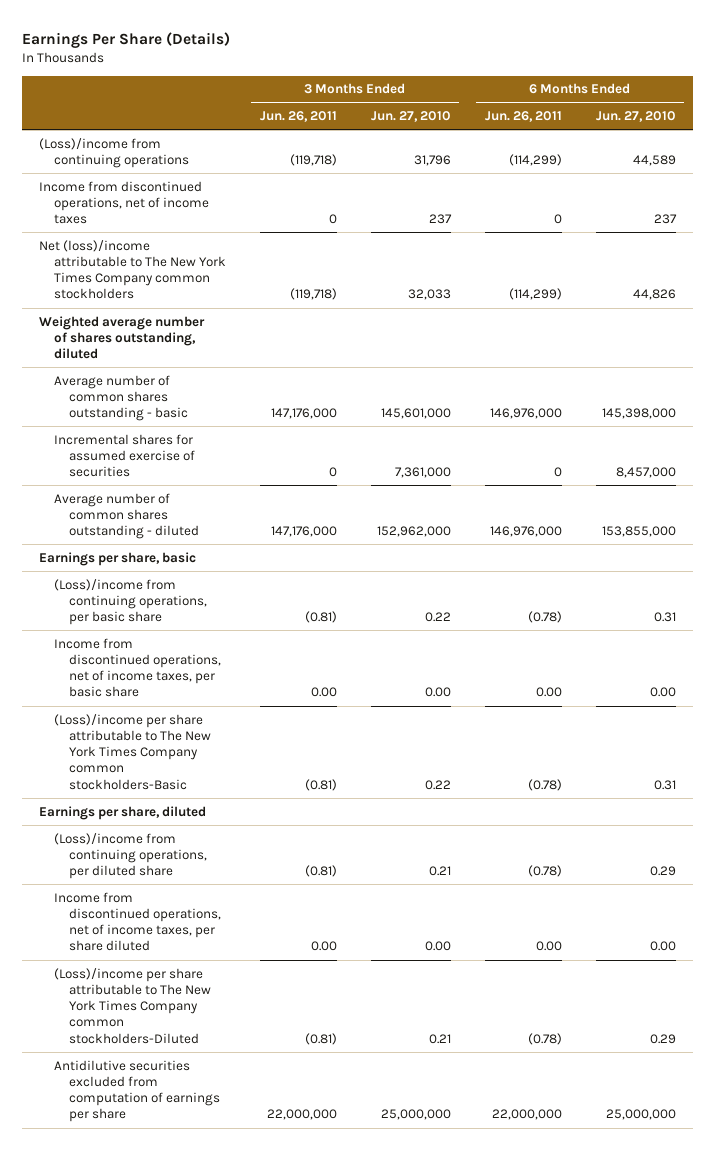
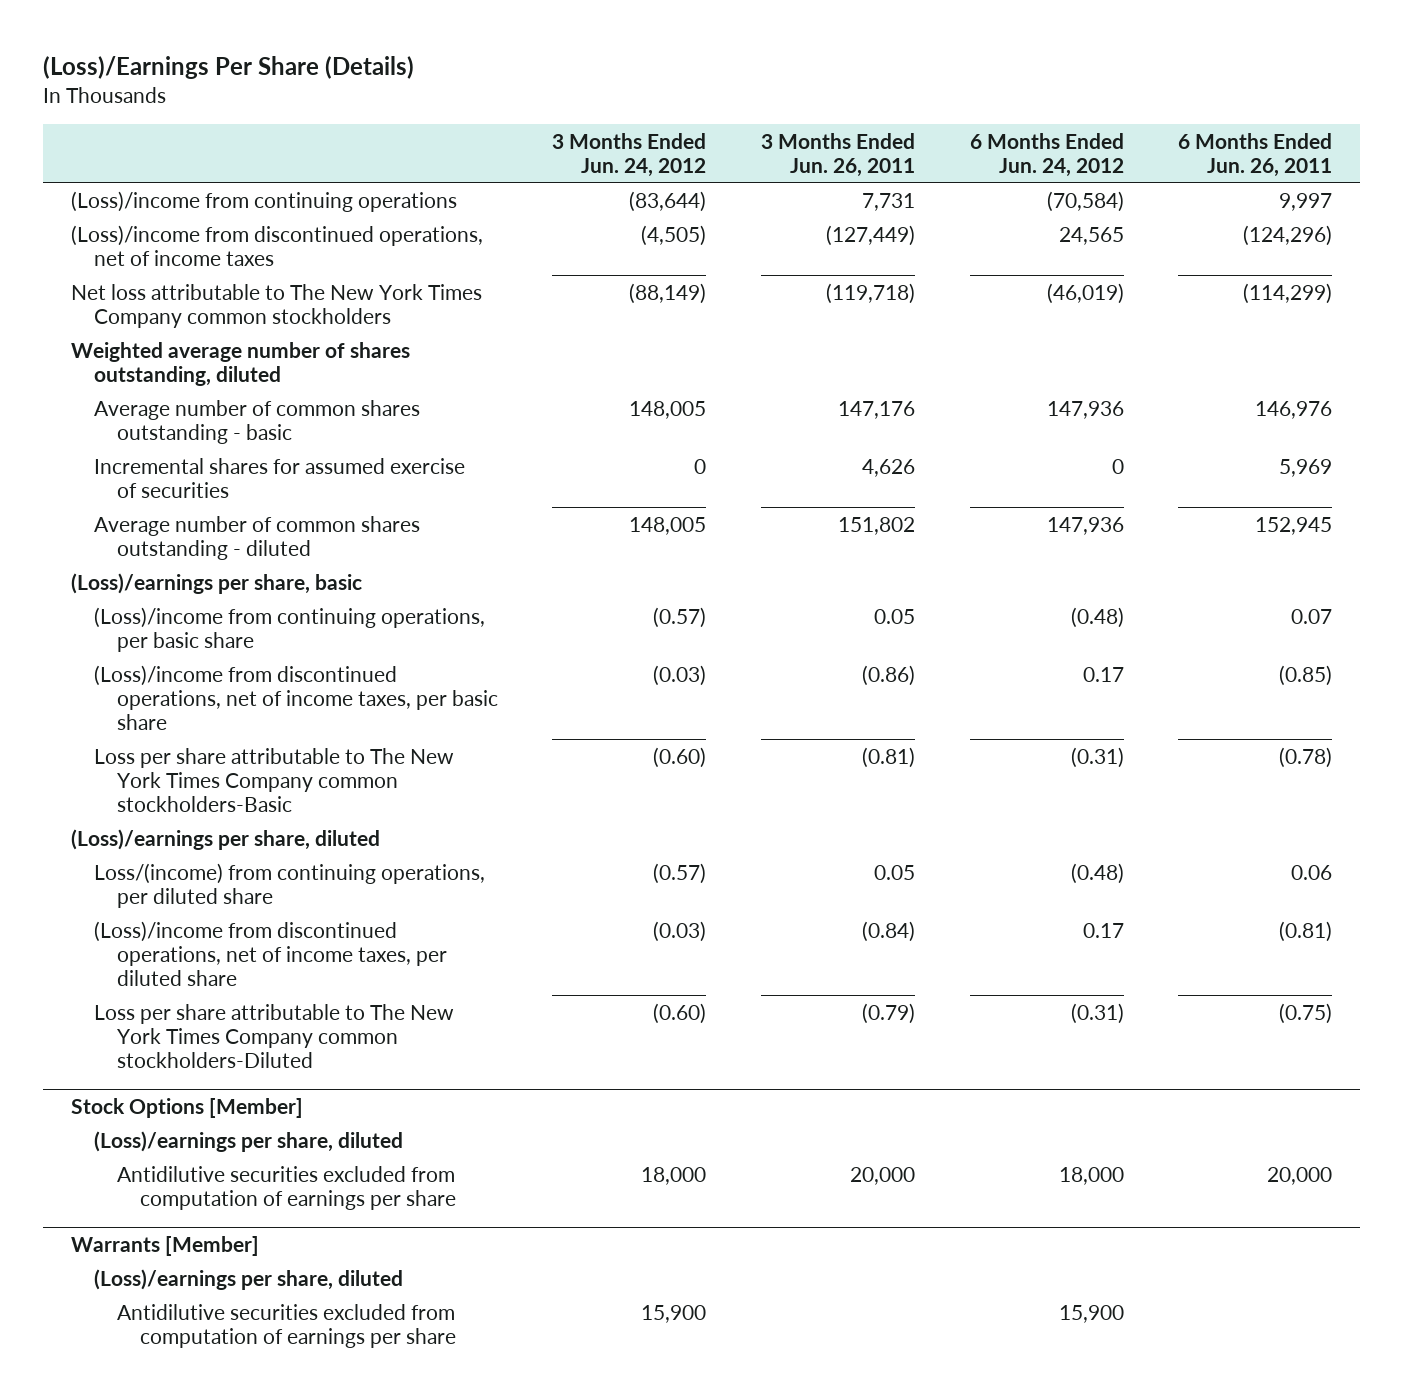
[22,31,231,48] Earnings Per Share (Details) -> [43,56,415,80] (Loss)/Earnings Per Share (Details)
[370,111,451,123] Jun. 27, 2010 -> none
[595,111,676,123] Jun. 27, 2010 -> none
none -> [552,132,707,177] 3 Months Ended Jun. 24, 2012
none -> [969,132,1124,177] 6 Months Ended Jun. 24, 2012
[289,153,337,166] (119,718) -> [862,192,916,211] 7,731
[508,153,562,166] (114,299) -> [1279,192,1333,211] 9,997
[39,180,210,225] Income from discontinued operations, net of income taxes -> [70,224,483,266] (Loss)/income from discontinued operations, net of income taxes
[328,214,337,225] 0 -> [826,224,916,246] (127,449)
[553,214,562,225] 0 -> [1243,224,1333,246] (124,296)
[39,239,227,300] Net (loss)/income attributable to The New York Times Company common stockholders -> [70,283,482,328] Net loss attributable to The New York Times Company common stockholders
[270,408,337,420] 147,176,000 -> [838,400,916,419] 147,176
[489,408,562,420] 146,976,000 -> [1255,400,1333,419] 146,976
[328,467,337,478] 0 -> [862,458,916,477] 4,626
[553,467,562,478] 0 -> [1279,458,1333,477] 5,969
[270,526,337,538] 147,176,000 -> [838,516,916,535] 151,802
[489,526,562,538] 146,976,000 -> [1255,516,1333,535] 152,945
[39,551,197,566] Earnings per share, basic -> [70,572,362,594] (Loss)/earnings per share, basic
[304,611,337,624] (0.81) -> [874,608,916,624] 0.05
[527,611,562,624] (0.78) -> [1291,608,1333,624] 0.07
[54,637,221,698] Income from discontinued operations, net of income taxes, per basic share -> [93,664,498,730] (Loss)/income from discontinued operations, net of income taxes, per basic share
[310,687,337,698] 0.00 -> [862,664,916,686] (0.86)
[535,687,562,698] 0.00 -> [1279,664,1333,686] (0.85)
[54,713,211,790] (Loss)/income per share attributable to The New York Times Company common stockholders-Basic -> [93,747,454,812] Loss per share attributable to The New York Times Company common stockholders-Basic
[39,805,207,820] Earnings per share, diluted -> [70,828,380,850] (Loss)/earnings per share, diluted
[54,832,207,880] (Loss)/income from continuing operations, per diluted share -> [93,862,485,908] Loss/(income) from continuing operations, per diluted share
[304,865,337,878] (0.81) -> [874,864,916,880] 0.05
[527,865,562,878] (0.78) -> [1291,864,1333,880] 0.06
[54,891,221,952] Income from discontinued operations, net of income taxes, per share diluted -> [93,920,447,986] (Loss)/income from discontinued operations, net of income taxes, per diluted share
[310,941,337,952] 0.00 -> [862,920,916,942] (0.84)
[535,941,562,952] 0.00 -> [1279,920,1333,942] (0.81)
[54,967,211,1044] (Loss)/income per share attributable to The New York Times Company common stockholders-Diluted -> [93,1003,454,1068] Loss per share attributable to The New York Times Company common stockholders-Diluted
[304,1032,337,1045] (0.81) -> [862,1002,916,1024] (0.79)
[527,1032,562,1045] (0.78) -> [1279,1002,1333,1024] (0.75)
none -> [70,1097,303,1118] Stock Options [Member]
none -> [93,1130,403,1152] (Loss)/earnings per share, diluted
[266,1109,337,1121] 22,000,000 -> [850,1166,916,1185] 20,000
[491,1109,562,1121] 22,000,000 -> [1267,1166,1333,1185] 20,000
none -> [70,1235,259,1256] Warrants [Member]
none -> [93,1268,403,1290] (Loss)/earnings per share, diluted
none -> [116,1303,457,1348] Antidilutive securities excluded from computation of earnings per share

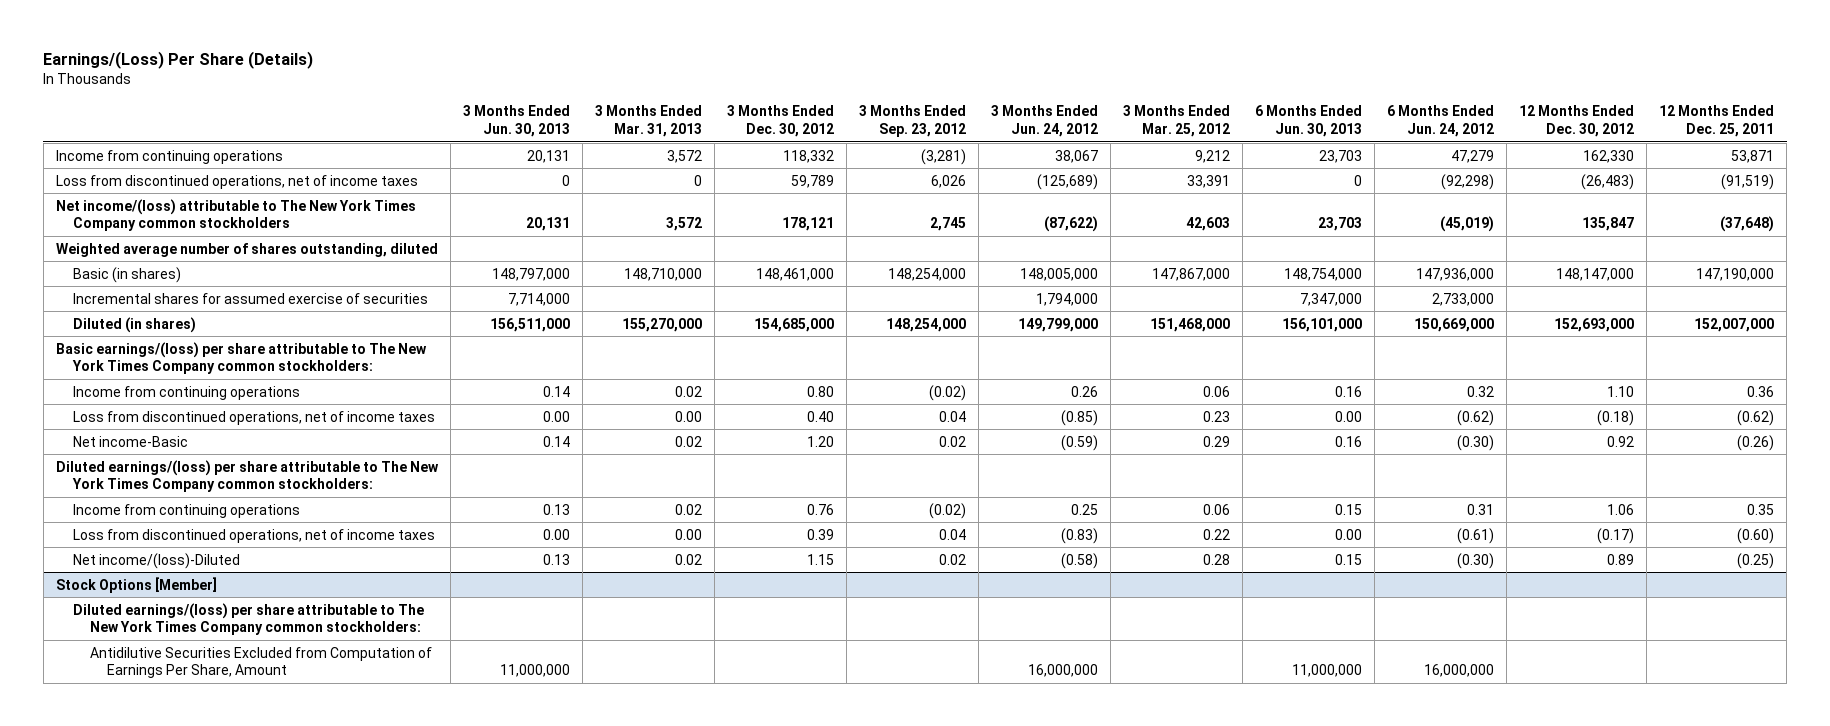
[43,56,415,80] (Loss)/Earnings Per Share (Details) -> [43,51,314,70] Earnings/(Loss) Per Share (Details)
[761,132,916,177] 3 Months Ended Jun. 26, 2011 -> none
[1178,132,1333,177] 6 Months Ended Jun. 26, 2011 -> none
none -> [462,105,570,137] 3 Months Ended Jun. 30, 2013
none -> [595,105,703,137] 3 Months Ended Mar. 31, 2013
none -> [727,105,835,137] 3 Months Ended Dec. 30, 2012
none -> [859,105,967,137] 3 Months Ended Sep. 23, 2012
none -> [1123,105,1231,137] 3 Months Ended Mar. 25, 2012
none -> [1255,105,1363,137] 6 Months Ended Jun. 30, 2013
none -> [1519,105,1635,137] 12 Months Ended Dec. 30, 2012
none -> [1659,105,1775,137] 12 Months Ended Dec. 25, 2011
[70,190,457,212] (Loss)/income from continuing operations -> [55,149,283,164] Income from continuing operations
[629,190,707,212] (83,644) -> [1055,149,1099,163] 38,067
[1046,190,1124,212] (70,584) -> [1451,149,1495,163] 47,279
[70,224,483,266] (Loss)/income from discontinued operations, net of income taxes -> [55,174,418,189] Loss from discontinued operations, net of income taxes
[641,224,707,246] (4,505) -> [1037,173,1099,190] (125,689)
[1058,226,1124,245] 24,565 -> [1441,173,1495,190] (92,298)
[70,283,482,328] Net loss attributable to The New York Times Company common stockholders -> [55,198,416,232] Net income/(loss) attributable to The New York Times Company common stockholders
[629,282,707,304] (88,149) -> [1044,216,1099,233] (87,622)
[1046,282,1124,304] (46,019) -> [1440,216,1495,233] (45,019)
[93,747,454,812] Loss per share attributable to The New York Times Company common stockholders-Basic -> none
[93,1003,454,1068] Loss per share attributable to The New York Times Company common stockholders-Diluted -> none
[93,399,420,444] Average number of common shares outstanding - basic -> [72,266,181,283] Basic (in shares)
[629,400,707,419] 148,005 -> [1020,267,1099,281] 148,005,000
[1046,400,1124,419] 147,936 -> [1416,267,1495,281] 147,936,000
[694,458,707,474] 0 -> [1036,292,1099,306] 1,794,000
[1111,458,1124,474] 0 -> [1432,292,1495,306] 2,733,000
[93,515,420,560] Average number of common shares outstanding - diluted -> [72,316,196,333] Diluted (in shares)
[629,516,707,535] 148,005 -> [1018,317,1099,332] 149,799,000
[1046,516,1124,535] 147,936 -> [1414,317,1495,332] 150,669,000
[70,572,362,594] (Loss)/earnings per share, basic -> [55,341,427,375] Basic earnings/(loss) per share attributable to The New York Times Company common stockholders:
[93,606,485,652] (Loss)/income from continuing operations, per basic share -> [72,385,300,400] Income from continuing operations
[653,606,707,628] (0.57) -> [1071,385,1099,397] 0.26
[1070,606,1124,628] (0.48) -> [1467,385,1495,397] 0.32
[93,664,498,730] (Loss)/income from discontinued operations, net of income taxes, per basic share -> [72,410,435,425] Loss from discontinued operations, net of income taxes
[653,664,707,686] (0.03) -> [1061,409,1099,426] (0.85)
[1082,666,1124,682] 0.17 -> [1457,409,1495,426] (0.62)
none -> [72,435,188,447] Net income-Basic
[70,828,380,850] (Loss)/earnings per share, diluted -> [55,459,439,493] Diluted earnings/(loss) per share attributable to The New York Times Company common stockholders:
[93,862,485,908] Loss/(income) from continuing operations, per diluted share -> [72,503,300,518] Income from continuing operations
[653,862,707,884] (0.57) -> [1071,503,1099,515] 0.25
[1070,862,1124,884] (0.48) -> [1467,503,1495,515] 0.31
[93,920,447,986] (Loss)/income from discontinued operations, net of income taxes, per diluted share -> [72,528,435,543] Loss from discontinued operations, net of income taxes
[653,920,707,942] (0.03) -> [1061,527,1099,544] (0.83)
[1082,922,1124,938] 0.17 -> [1457,527,1495,544] (0.61)
none -> [72,552,240,569] Net income/(loss)-Diluted
[70,1235,259,1256] Warrants [Member] -> none
[93,1268,403,1290] (Loss)/earnings per share, diluted -> none
[116,1303,457,1348] Antidilutive securities excluded from computation of earnings per share -> none
[93,1130,403,1152] (Loss)/earnings per share, diluted -> [72,602,424,636] Diluted earnings/(loss) per share attributable to The New York Times Company common stockholders:
[116,1165,457,1210] Antidilutive securities excluded from computation of earnings per share -> [89,646,432,679] Antidilutive Securities Excluded from Computation of Earnings Per Share, Amount
[641,1166,707,1185] 18,000 -> [1028,664,1099,678] 16,000,000
[1058,1166,1124,1185] 18,000 -> [1424,664,1495,678] 16,000,000

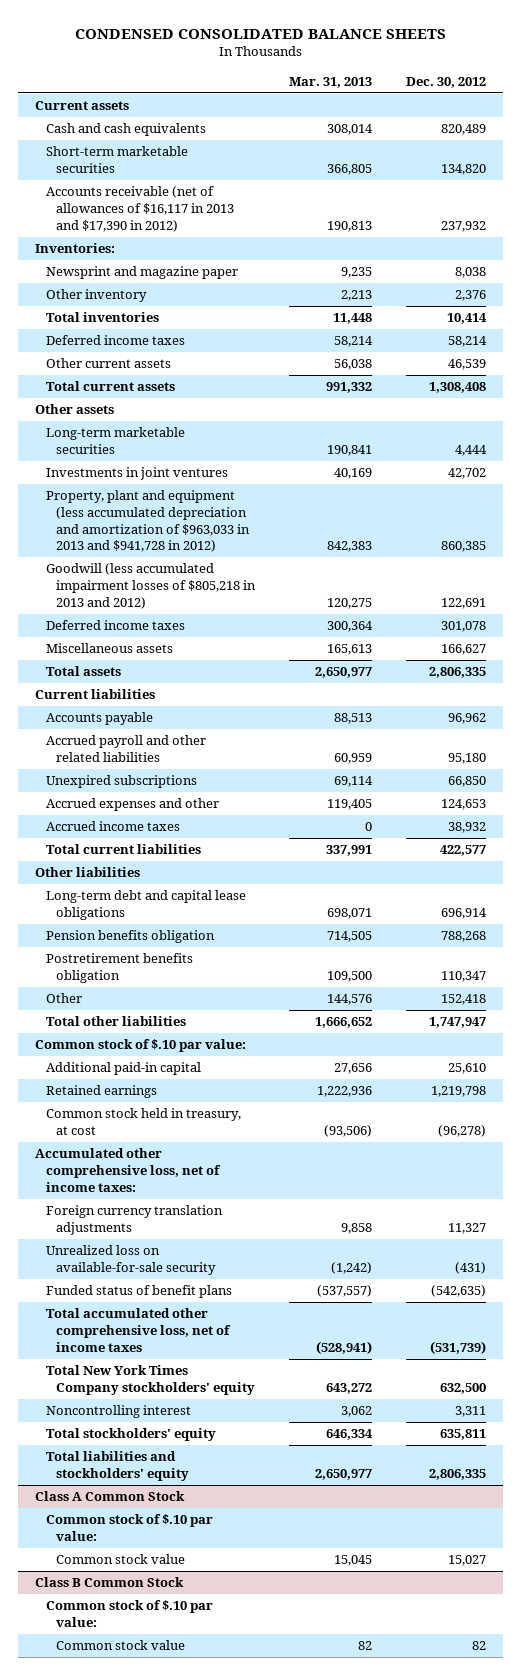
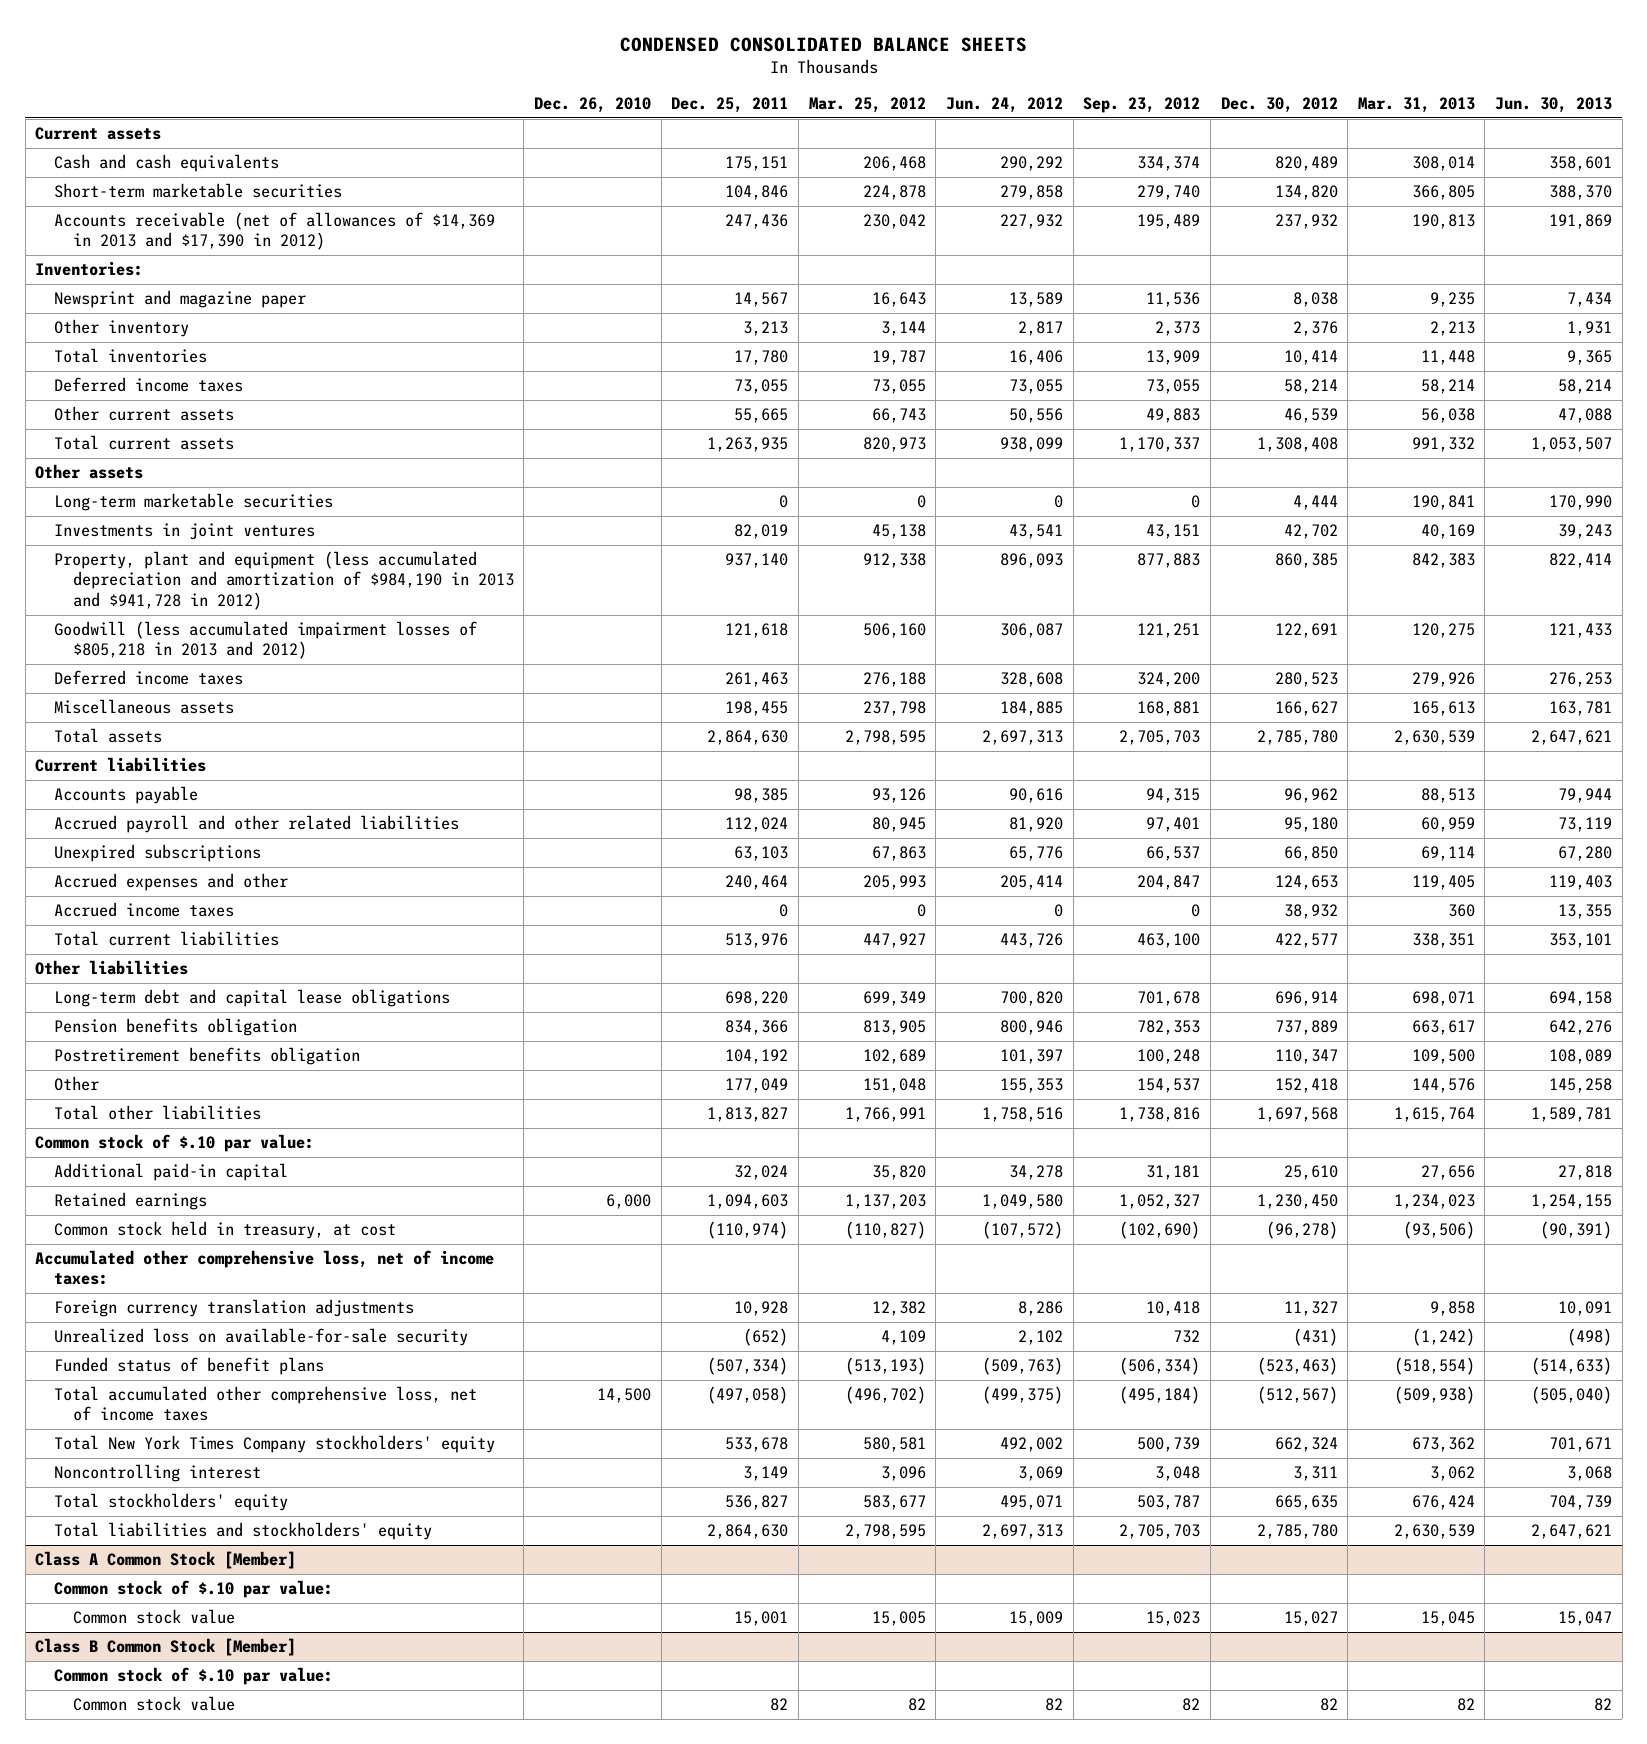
none -> [534,97,652,114] Dec. 26, 2010
none -> [671,97,789,114] Dec. 25, 2011
none -> [808,97,926,114] Mar. 25, 2012
none -> [945,97,1063,114] Jun. 24, 2012
none -> [1083,97,1201,114] Sep. 23, 2012
none -> [1495,97,1613,114] Jun. 30, 2013
[45,186,235,232] Accounts receivable (net of allowances of $16,117 in 2013 and $17,390 in 2012) -> [54,212,496,251] Accounts receivable (net of allowances of $14,369 in 2013 and $17,390 in 2012)
[45,490,251,553] Property, plant and equipment (less accumulated depreciation and amortization of $963,033 in 2013 and $941,728 in 2012) -> [54,551,514,610] Property, plant and equipment (less accumulated depreciation and amortization of $984,190 in 2013 and $941,728 in 2012)
[327,621,374,633] 300,364 -> [1411,672,1475,688] 279,926
[441,621,487,633] 301,078 -> [1274,672,1338,688] 280,523
[315,667,373,679] 2,650,977 -> [1393,730,1475,746] 2,630,539
[429,667,487,679] 2,806,335 -> [1256,730,1338,746] 2,785,780
[365,822,373,832] 0 -> [1447,904,1475,918] 360
[326,845,373,857] 337,991 -> [1411,933,1475,949] 338,351
[327,931,373,943] 714,505 -> [1411,1020,1475,1036] 663,617
[441,931,487,943] 788,268 -> [1274,1020,1338,1036] 737,889
[315,1017,373,1029] 1,666,652 -> [1393,1107,1475,1123] 1,615,764
[429,1017,487,1029] 1,747,947 -> [1256,1107,1338,1123] 1,697,568
[317,1086,373,1098] 1,222,936 -> [1393,1194,1475,1210] 1,234,023
[431,1086,487,1098] 1,219,798 -> [1256,1194,1338,1210] 1,230,450
[317,1285,373,1298] (537,557) -> [1393,1357,1475,1376] (518,554)
[431,1285,487,1298] (542,635) -> [1256,1357,1338,1376] (523,463)
[316,1340,373,1354] (528,941) -> [1393,1386,1475,1405] (509,938)
[430,1340,487,1354] (531,739) -> [1256,1386,1338,1405] (512,567)
[326,1382,373,1394] 643,272 -> [1411,1437,1475,1453] 673,362
[440,1382,487,1394] 632,500 -> [1274,1437,1338,1453] 662,324
[326,1429,374,1441] 646,334 -> [1411,1495,1475,1511] 676,424
[440,1429,487,1441] 635,811 -> [1274,1495,1338,1511] 665,635
[315,1468,373,1480] 2,650,977 -> [1393,1524,1475,1540] 2,630,539
[429,1468,487,1480] 2,806,335 -> [1256,1524,1338,1540] 2,785,780
[35,1491,186,1502] Class A Common Stock -> [35,1551,297,1570] Class A Common Stock [Member]
[35,1577,185,1588] Class B Common Stock -> [35,1638,297,1657] Class B Common Stock [Member]

